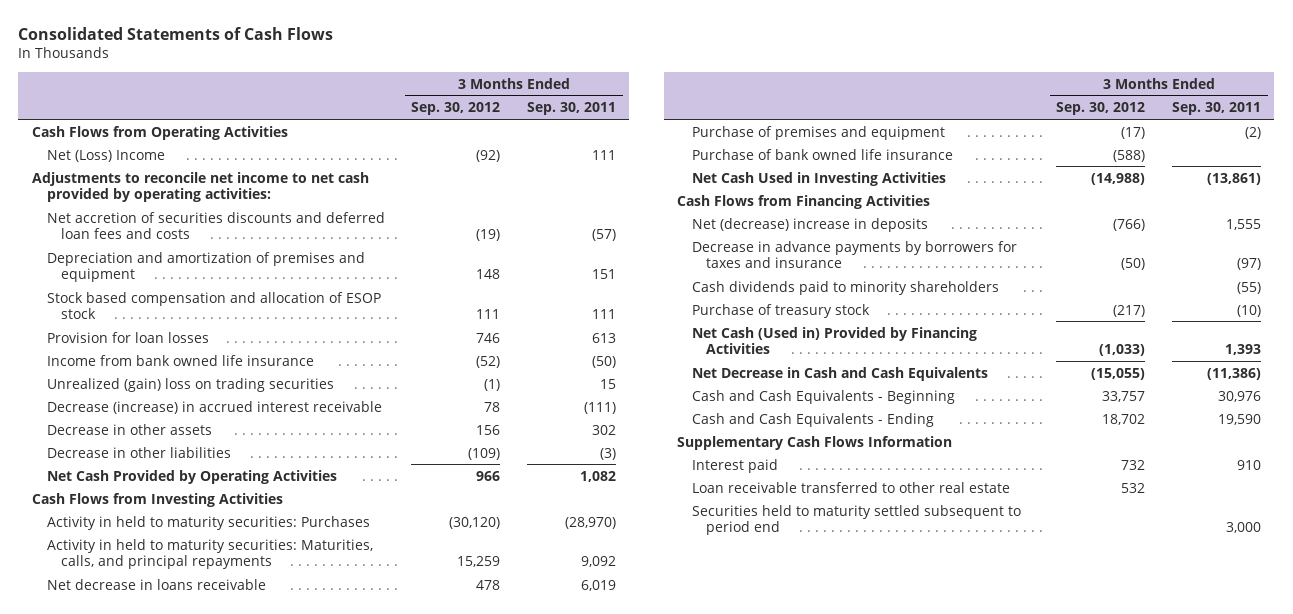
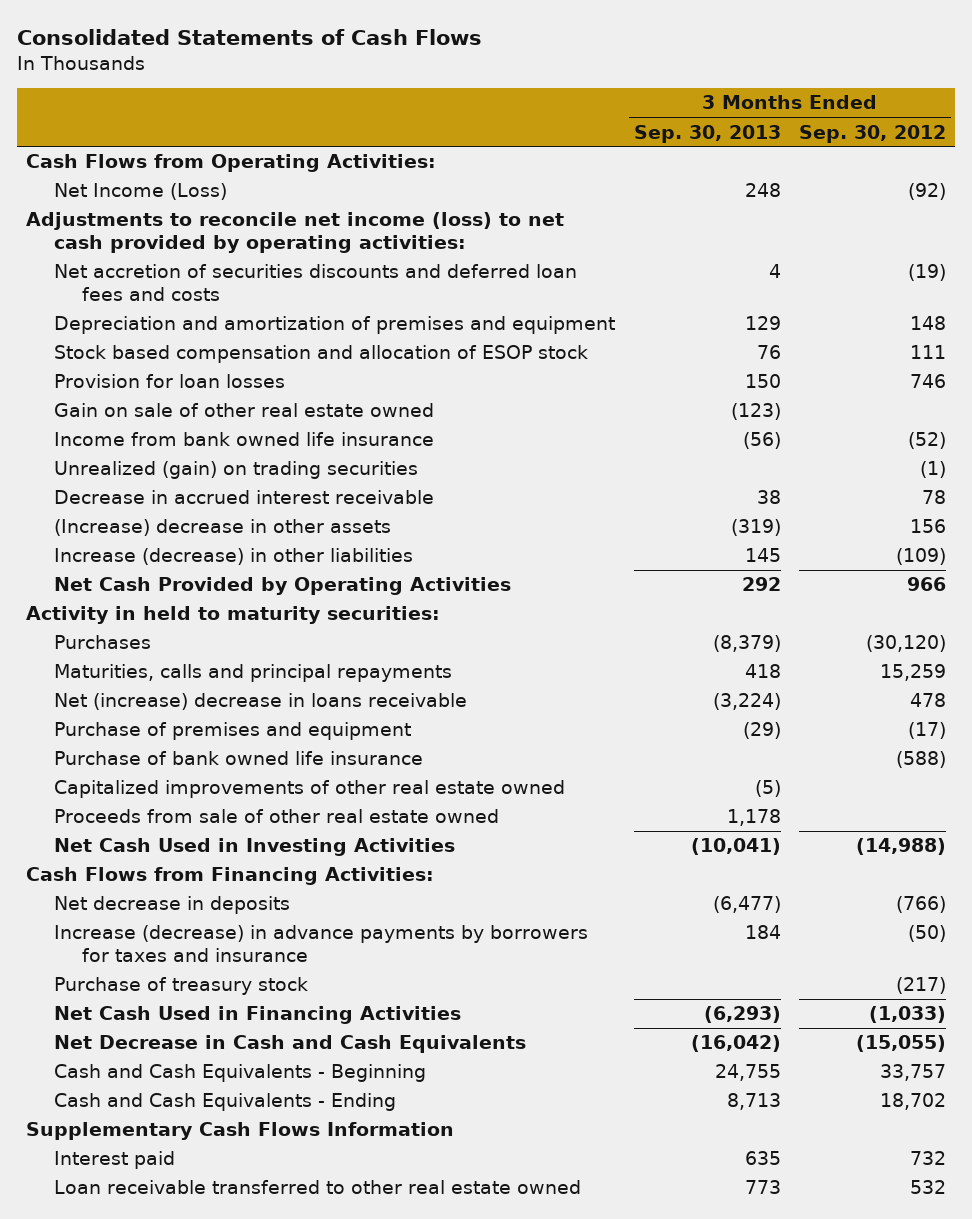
[526,102,616,116] Sep. 30, 2011 -> none
none -> [633,124,781,143] Sep. 30, 2013
[31,125,288,140] Cash Flows from Operating Activities -> [25,154,436,173] Cash Flows from Operating Activities:
[46,149,165,162] Net (Loss) Income -> [54,183,228,201] Net Income (Loss)
[31,171,369,202] Adjustments to reconcile net income to net cash provided by operating activities: -> [25,212,564,254] Adjustments to reconcile net income (loss) to net cash provided by operating activities:
none -> [54,403,435,418] Gain on sale of other real estate owned
[46,377,334,392] Unrealized (gain) loss on trading securities -> [54,461,419,480] Unrealized (gain) on trading securities
[46,400,382,414] Decrease (increase) in accrued interest receivable -> [54,490,435,505] Decrease in accrued interest receivable
[46,423,212,435] Decrease in other assets -> [54,519,392,537] (Increase) decrease in other assets
[46,446,231,458] Decrease in other liabilities -> [54,548,414,566] Increase (decrease) in other liabilities
[31,492,283,507] Cash Flows from Investing Activities -> none
none -> [25,606,440,625] Activity in held to maturity securities:
[46,515,370,530] Activity in held to maturity securities: Purchases -> [54,635,152,650] Purchases
[46,538,373,569] Activity in held to maturity securities: Maturities, calls, and principal repayments -> [54,664,453,683] Maturities, calls and principal repayments
[46,578,266,590] Net decrease in loans receivable -> [54,693,468,711] Net (increase) decrease in loans receivable
none -> [54,780,566,799] Capitalized improvements of other real estate owned
none -> [54,809,500,824] Proceeds from sale of other real estate owned
[691,280,999,295] Cash dividends paid to minority shareholders -> none
[676,194,930,209] Cash Flows from Financing Activities -> [25,867,434,886] Cash Flows from Financing Activities:
[691,217,928,232] Net (decrease) increase in deposits -> [54,896,291,915] Net decrease in deposits
[691,240,1017,268] Decrease in advance payments by borrowers for taxes and insurance -> [54,925,589,963] Increase (decrease) in advance payments by borrowers for taxes and insurance
[691,326,977,354] Net Cash (Used in) Provided by Financing Activities -> [54,1006,462,1025] Net Cash Used in Financing Activities
[691,504,1021,535] Securities held to maturity settled subsequent to period end -> none
[691,481,1010,493] Loan receivable transferred to other real estate -> [54,1180,582,1195] Loan receivable transferred to other real estate owned

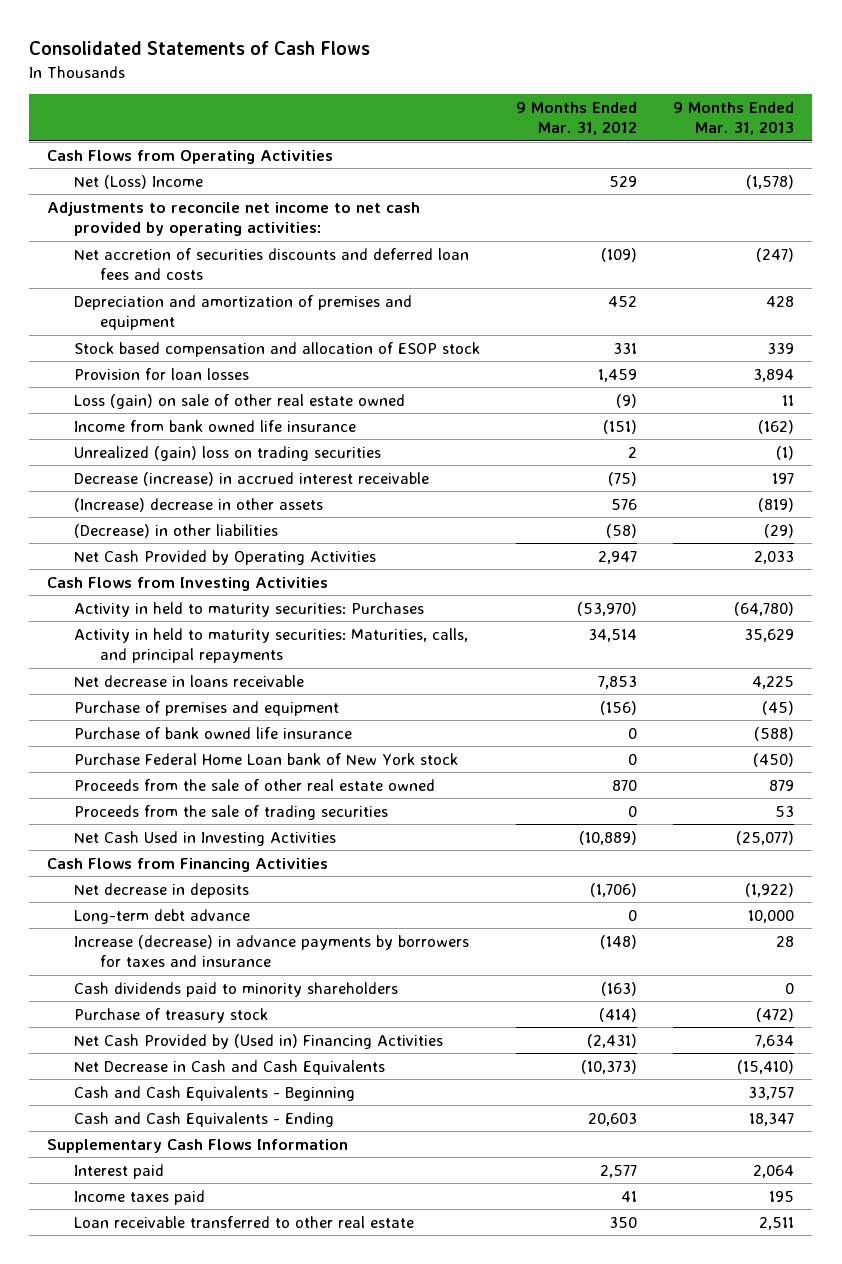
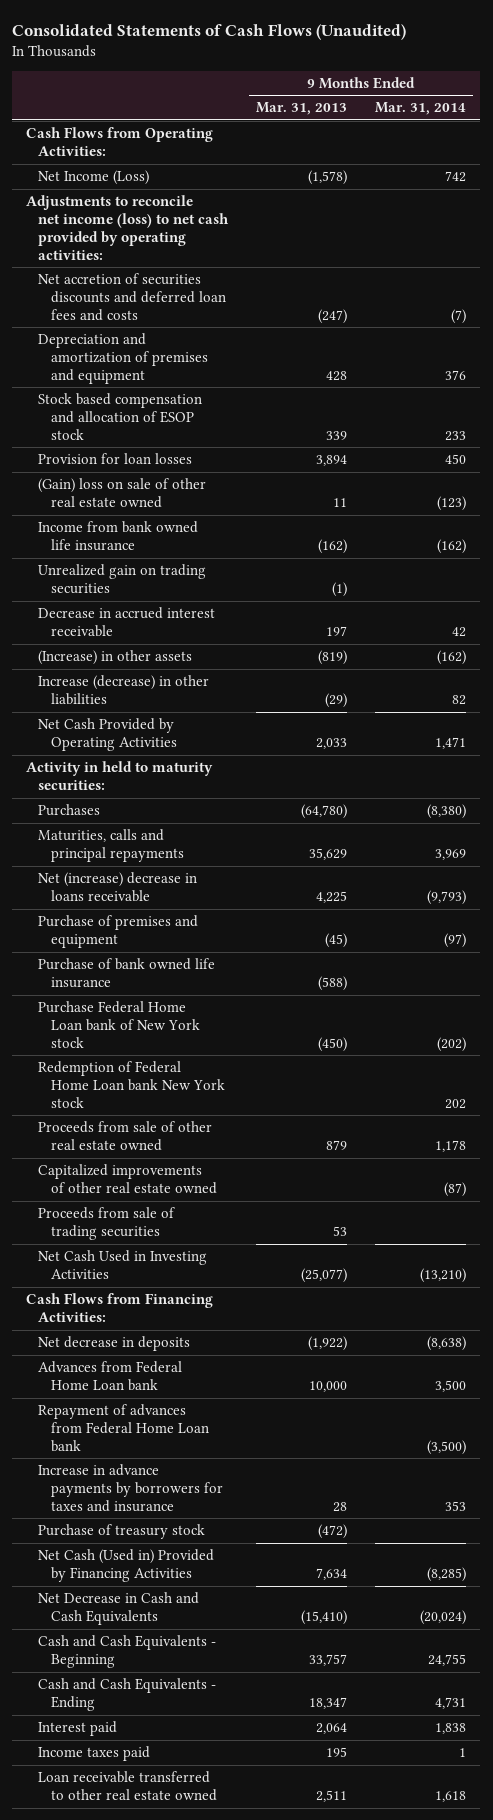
[29,41,371,56] Consolidated Statements of Cash Flows -> [12,23,407,40] Consolidated Statements of Cash Flows (Unaudited)
[515,102,637,136] 9 Months Ended Mar. 31, 2012 -> none
none -> [375,102,467,116] Mar. 31, 2014
[47,149,334,164] Cash Flows from Operating Activities -> [26,127,214,157] Cash Flows from Operating Activities:
[73,174,203,189] Net (Loss) Income -> [38,170,150,186] Net Income (Loss)
[47,201,421,237] Adjustments to reconcile net income to net cash provided by operating activities: -> [26,195,230,261] Adjustments to reconcile net income (loss) to net cash provided by operating activities:
[73,393,405,409] Loss (gain) on sale of other real estate owned -> [38,478,207,509] (Gain) loss on sale of other real estate owned
[73,445,381,461] Unrealized (gain) loss on trading securities -> [38,564,207,595] Unrealized gain on trading securities
[73,471,429,486] Decrease (increase) in accrued interest receivable -> [38,607,216,638] Decrease in accrued interest receivable
[73,497,323,512] (Increase) decrease in other assets -> [38,650,193,666] (Increase) in other assets
[73,523,278,538] (Decrease) in other liabilities -> [38,675,210,706] Increase (decrease) in other liabilities
[47,576,329,591] Cash Flows from Investing Activities -> none
none -> [26,761,214,791] Activity in held to maturity securities:
[73,601,424,617] Activity in held to maturity securities: Purchases -> [38,804,101,817] Purchases
[73,627,468,664] Activity in held to maturity securities: Maturities, calls, and principal repayments -> [38,829,184,863] Maturities, calls and principal repayments
[73,674,304,687] Net decrease in loans receivable -> [38,872,198,903] Net (increase) decrease in loans receivable
none -> [38,1061,225,1109] Redemption of Federal Home Loan bank New York stock
[73,778,435,791] Proceeds from the sale of other real estate owned -> [38,1121,213,1152] Proceeds from sale of other real estate owned
none -> [38,1164,217,1195] Capitalized improvements of other real estate owned
[73,804,388,820] Proceeds from the sale of trading securities -> [38,1207,176,1241] Proceeds from sale of trading securities
[47,857,329,872] Cash Flows from Financing Activities -> [26,1293,214,1323] Cash Flows from Financing Activities:
[73,908,250,924] Long-term debt advance -> none
[73,981,398,997] Cash dividends paid to minority shareholders -> none
none -> [38,1361,183,1392] Advances from Federal Home Loan bank
none -> [38,1404,209,1453] Repayment of advances from Federal Home Loan bank
[73,934,469,968] Increase (decrease) in advance payments by borrowers for taxes and insurance -> [38,1464,223,1513] Increase in advance payments by borrowers for taxes and insurance
[73,1033,443,1049] Net Cash Provided by (Used in) Financing Activities -> [38,1549,215,1583] Net Cash (Used in) Provided by Financing Activities
[47,1138,349,1153] Supplementary Cash Flows Information -> none
[73,1215,414,1228] Loan receivable transferred to other real estate -> [38,1771,217,1802] Loan receivable transferred to other real estate owned

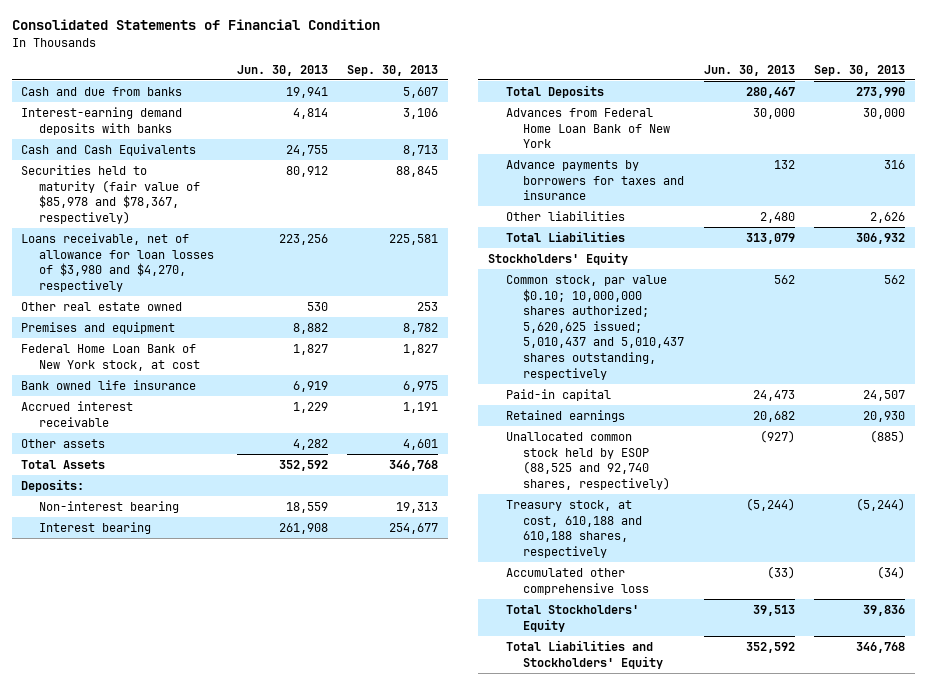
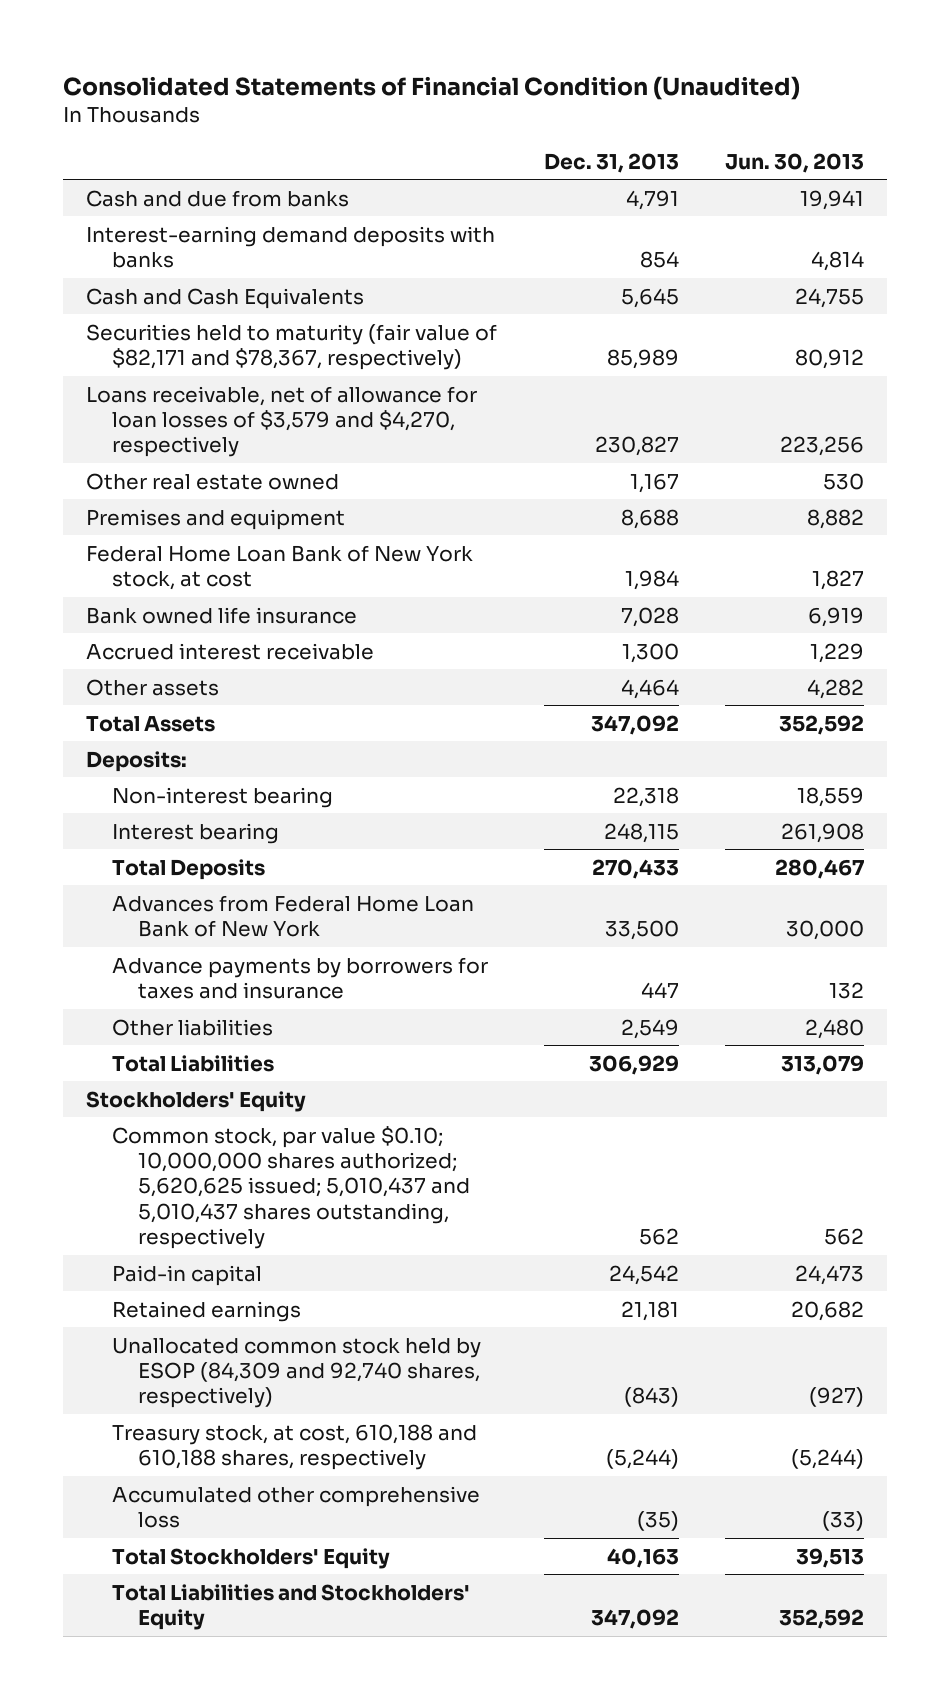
[11,19,380,31] Consolidated Statements of Financial Condition -> [62,75,800,100] Consolidated Statements of Financial Condition (Unaudited)
[347,64,439,76] Sep. 30, 2013 -> none
none -> [543,152,679,173] Dec. 31, 2013
[21,164,200,224] Securities held to maturity (fair value of $85,978 and $78,367, respectively) -> [86,323,498,370] Securities held to maturity (fair value of $82,171 and $78,367, respectively)
[21,232,214,292] Loans receivable, net of allowance for loan losses of $3,980 and $4,270, respectively -> [86,385,478,458] Loans receivable, net of allowance for loan losses of $3,579 and $4,270, respectively
[505,431,671,490] Unallocated common stock held by ESOP (88,525 and 92,740 shares, respectively) -> [111,1337,481,1409] Unallocated common stock held by ESOP (84,309 and 92,740 shares, respectively)

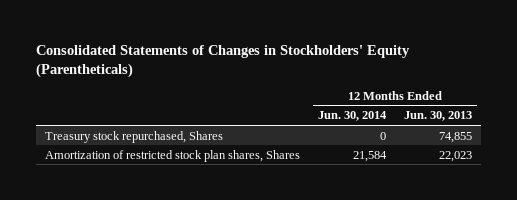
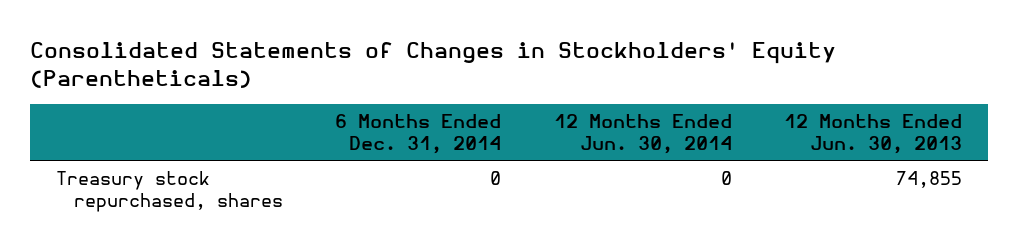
none -> [335,113,502,154] 6 Months Ended Dec. 31, 2014
[44,149,300,162] Amortization of restricted stock plan shares, Shares -> none
[44,130,223,143] Treasury stock repurchased, Shares -> [56,170,283,212] Treasury stock repurchased, shares

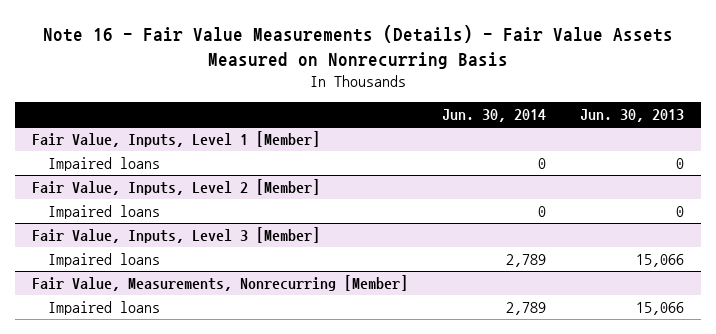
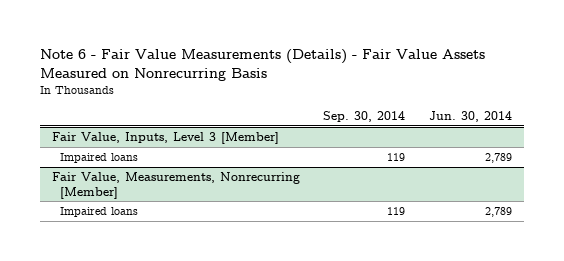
[43,25,674,69] Note 16 - Fair Value Measurements (Details) - Fair Value Assets Measured on Nonrecurring Basis -> [39,48,485,81] Note 6 - Fair Value Measurements (Details) - Fair Value Assets Measured on Nonrecurring Basis
[579,109,684,123] Jun. 30, 2013 -> none
none -> [323,111,406,123] Sep. 30, 2014
[32,131,321,148] Fair Value, Inputs, Level 1 [Member] -> none
[48,157,161,172] Impaired loans -> none
[32,179,321,196] Fair Value, Inputs, Level 2 [Member] -> none
[48,205,161,220] Impaired loans -> none

